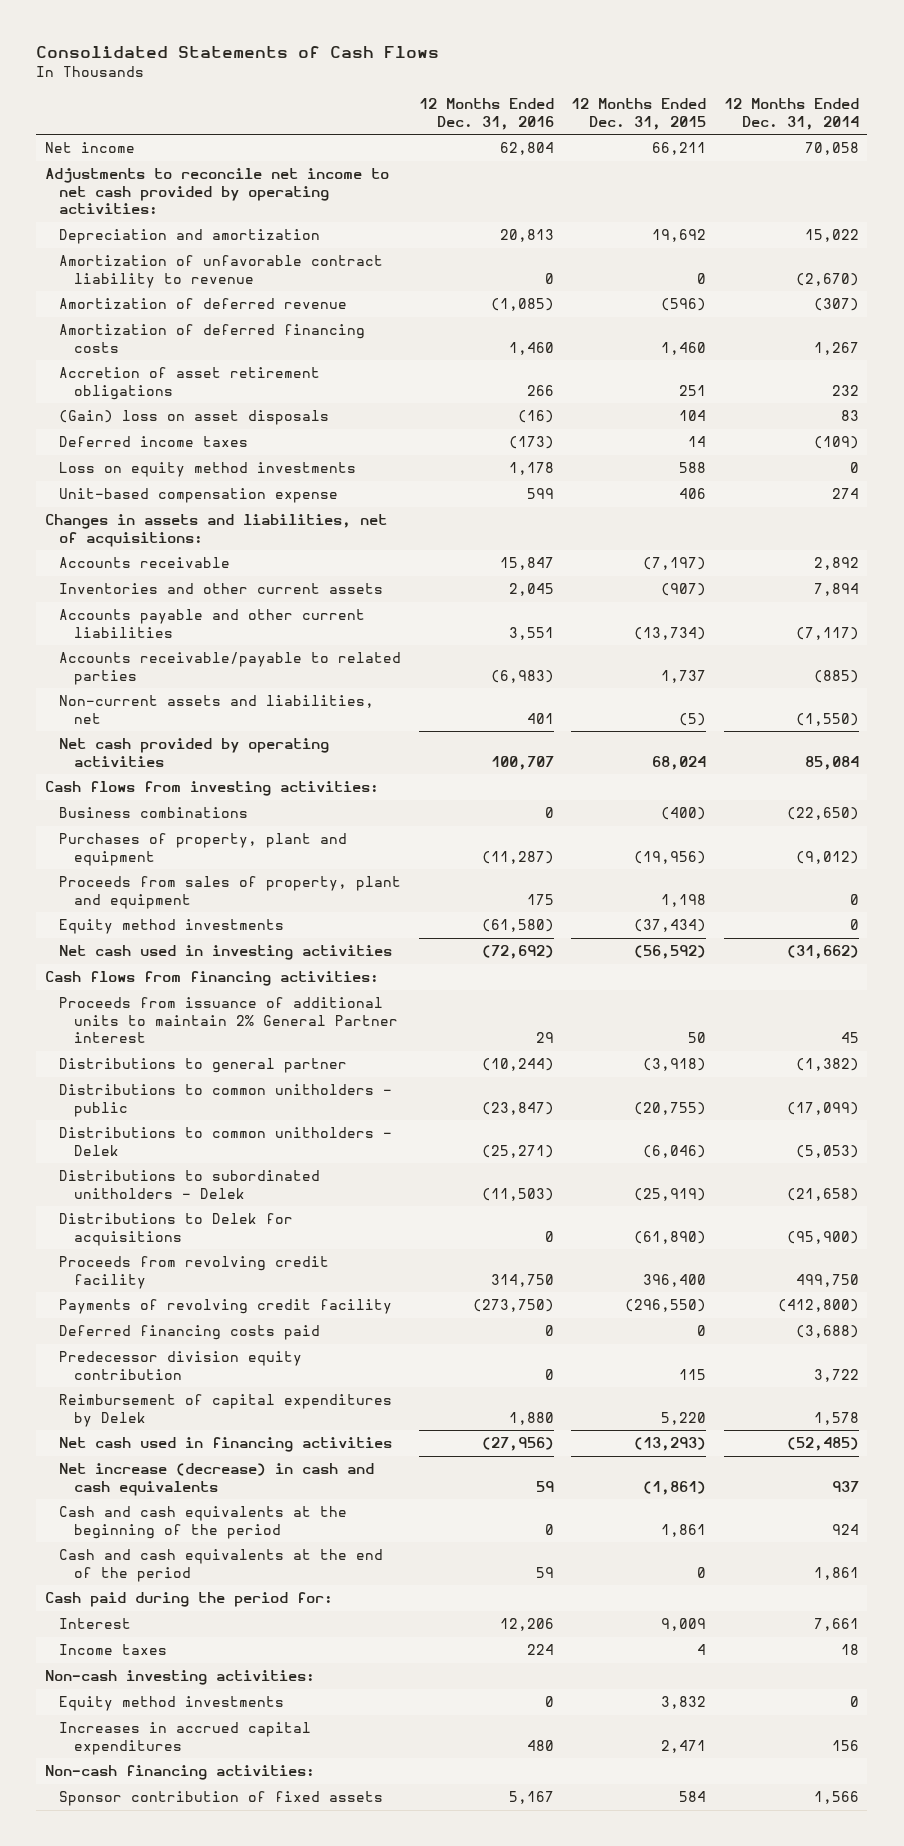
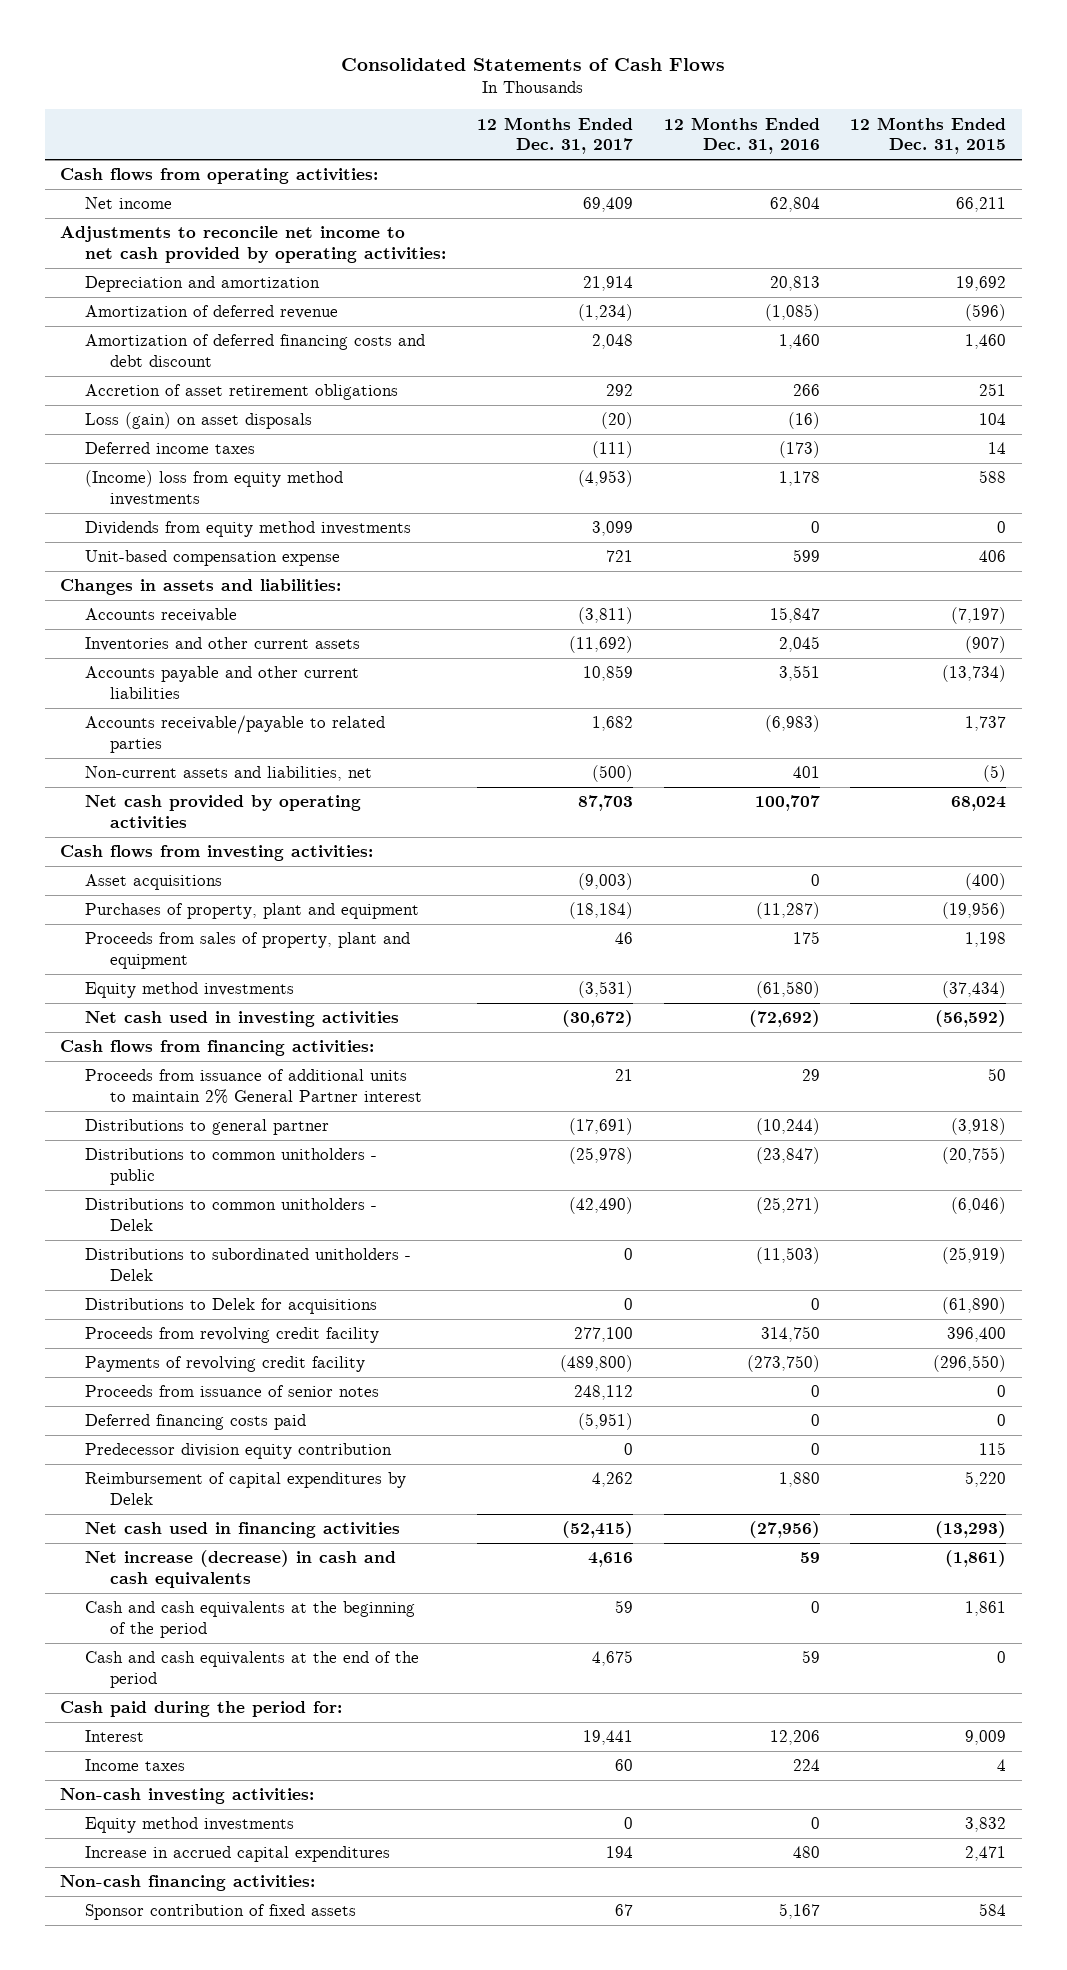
[723,98,859,130] 12 Months Ended Dec. 31, 2014 -> none
none -> [476,116,633,155] 12 Months Ended Dec. 31, 2017
none -> [60,168,379,185] Cash flows from operating activities:
[59,255,384,288] Amortization of unfavorable contract liability to revenue -> none
[59,324,366,353] Amortization of deferred financing costs -> [85,334,426,367] Amortization of deferred financing costs and debt discount
[59,410,330,426] (Gain) loss on asset disposals -> [85,412,313,430] Loss (gain) on asset disposals
[59,462,357,478] Loss on equity method investments -> [85,470,344,506] (Income) loss from equity method investments
none -> [85,521,412,538] Dividends from equity method investments
[45,514,388,547] Changes in assets and liabilities, net of acquisitions: -> [60,579,342,596] Changes in assets and liabilities:
[59,807,249,819] Business combinations -> none
none -> [85,874,223,891] Asset acquisitions
none -> [85,1385,380,1398] Proceeds from issuance of senior notes
[59,1722,312,1755] Increases in accrued capital expenditures -> [85,1846,391,1863] Increase in accrued capital expenditures

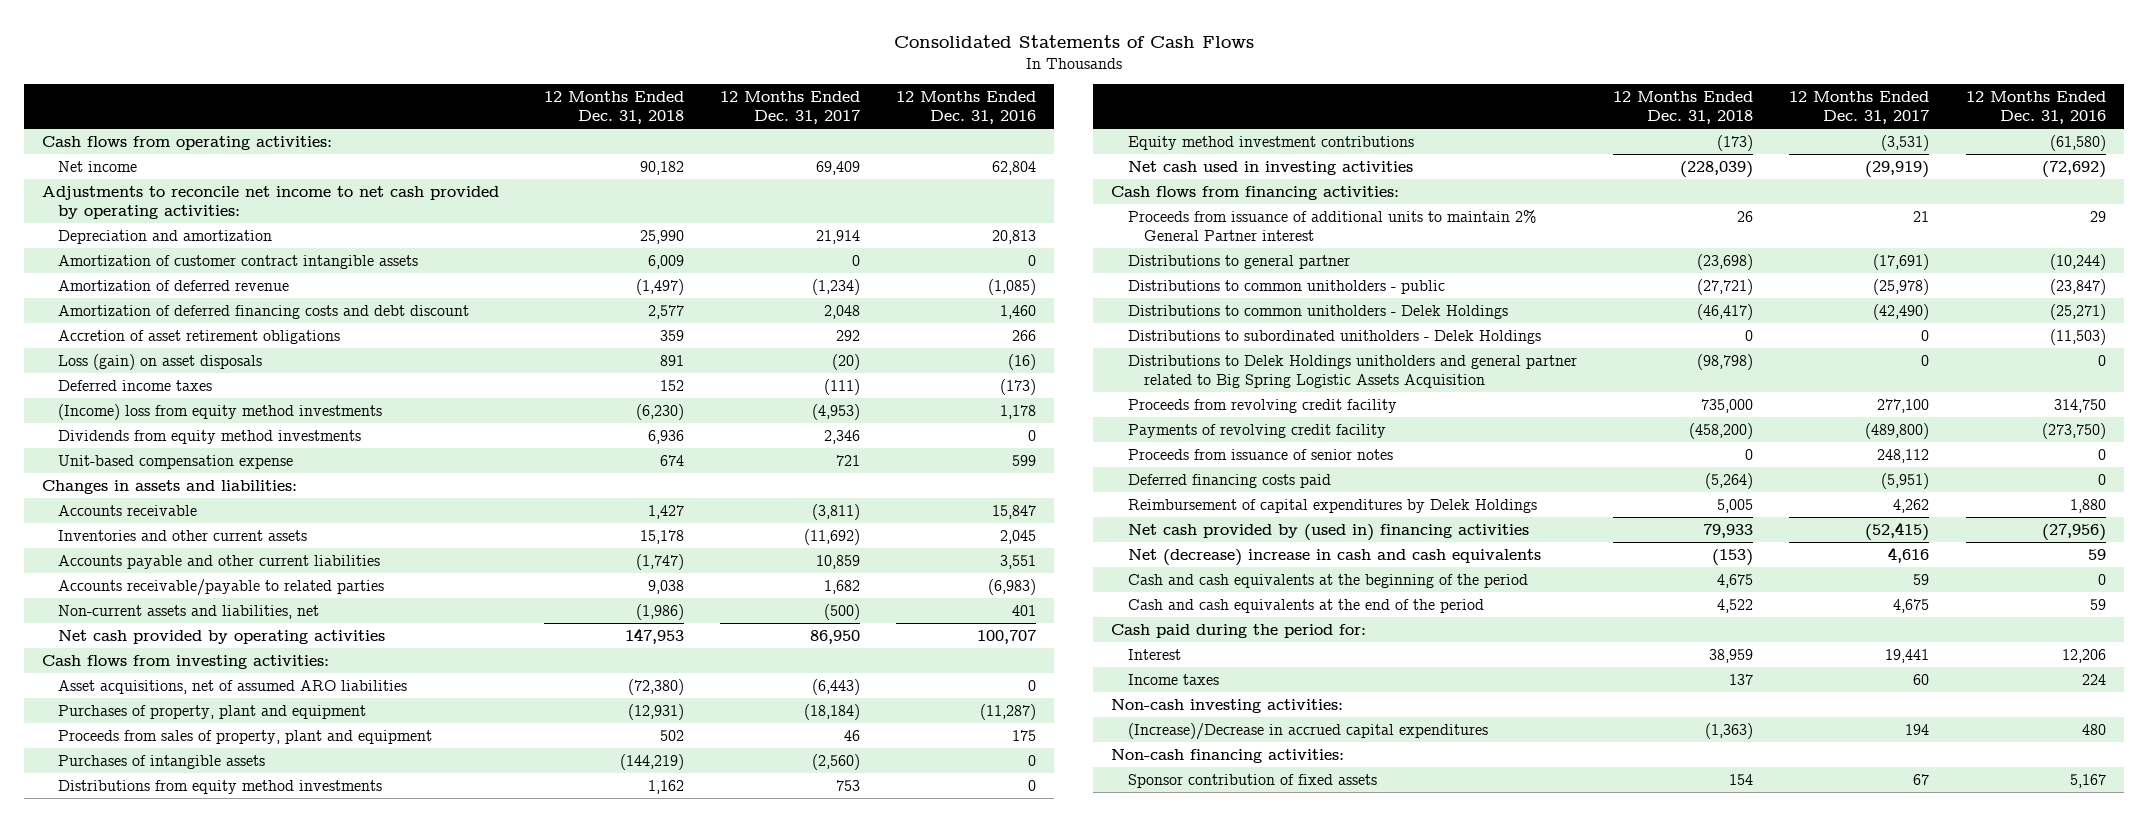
[850,116,1007,155] 12 Months Ended Dec. 31, 2015 -> none
none -> [543,91,684,124] 12 Months Ended Dec. 31, 2018
none -> [58,254,419,269] Amortization of customer contract intangible assets
[591,521,633,537] 3,099 -> [823,429,860,444] 2,346
[577,795,633,812] 87,703 -> [809,629,860,644] 86,950
[85,874,223,891] Asset acquisitions -> [58,679,408,694] Asset acquisitions, net of assumed ARO liabilities
[577,873,633,891] (9,003) -> [811,678,860,695] (6,443)
none -> [58,754,266,769] Purchases of intangible assets
none -> [58,779,383,794] Distributions from equity method investments
[85,982,295,999] Equity method investments -> [1127,135,1414,150] Equity method investment contributions
[561,1010,633,1028] (30,672) -> [1865,160,1930,178] (29,919)
[85,1198,378,1231] Distributions to common unitholders - Delek -> [1127,304,1508,319] Distributions to common unitholders - Delek Holdings
[85,1248,412,1281] Distributions to subordinated unitholders - Delek -> [1127,329,1541,344] Distributions to subordinated unitholders - Delek Holdings
[85,1298,378,1315] Distributions to Delek for acquisitions -> [1127,354,1577,388] Distributions to Delek Holdings unitholders and general partner related to Big Spring Logistic Assets Acquisition
[85,1443,393,1460] Predecessor division equity contribution -> none
[85,1472,407,1505] Reimbursement of capital expenditures by Delek -> [1127,498,1537,513] Reimbursement of capital expenditures by Delek Holdings
[85,1522,401,1539] Net cash used in financing activities -> [1127,523,1529,541] Net cash provided by (used in) financing activities
[85,1550,397,1588] Net increase (decrease) in cash and cash equivalents -> [1127,548,1541,566] Net (decrease) increase in cash and cash equivalents
[85,1817,295,1834] Equity method investments -> none
[85,1846,391,1863] Increase in accrued capital expenditures -> [1127,722,1488,740] (Increase)/Decrease in accrued capital expenditures

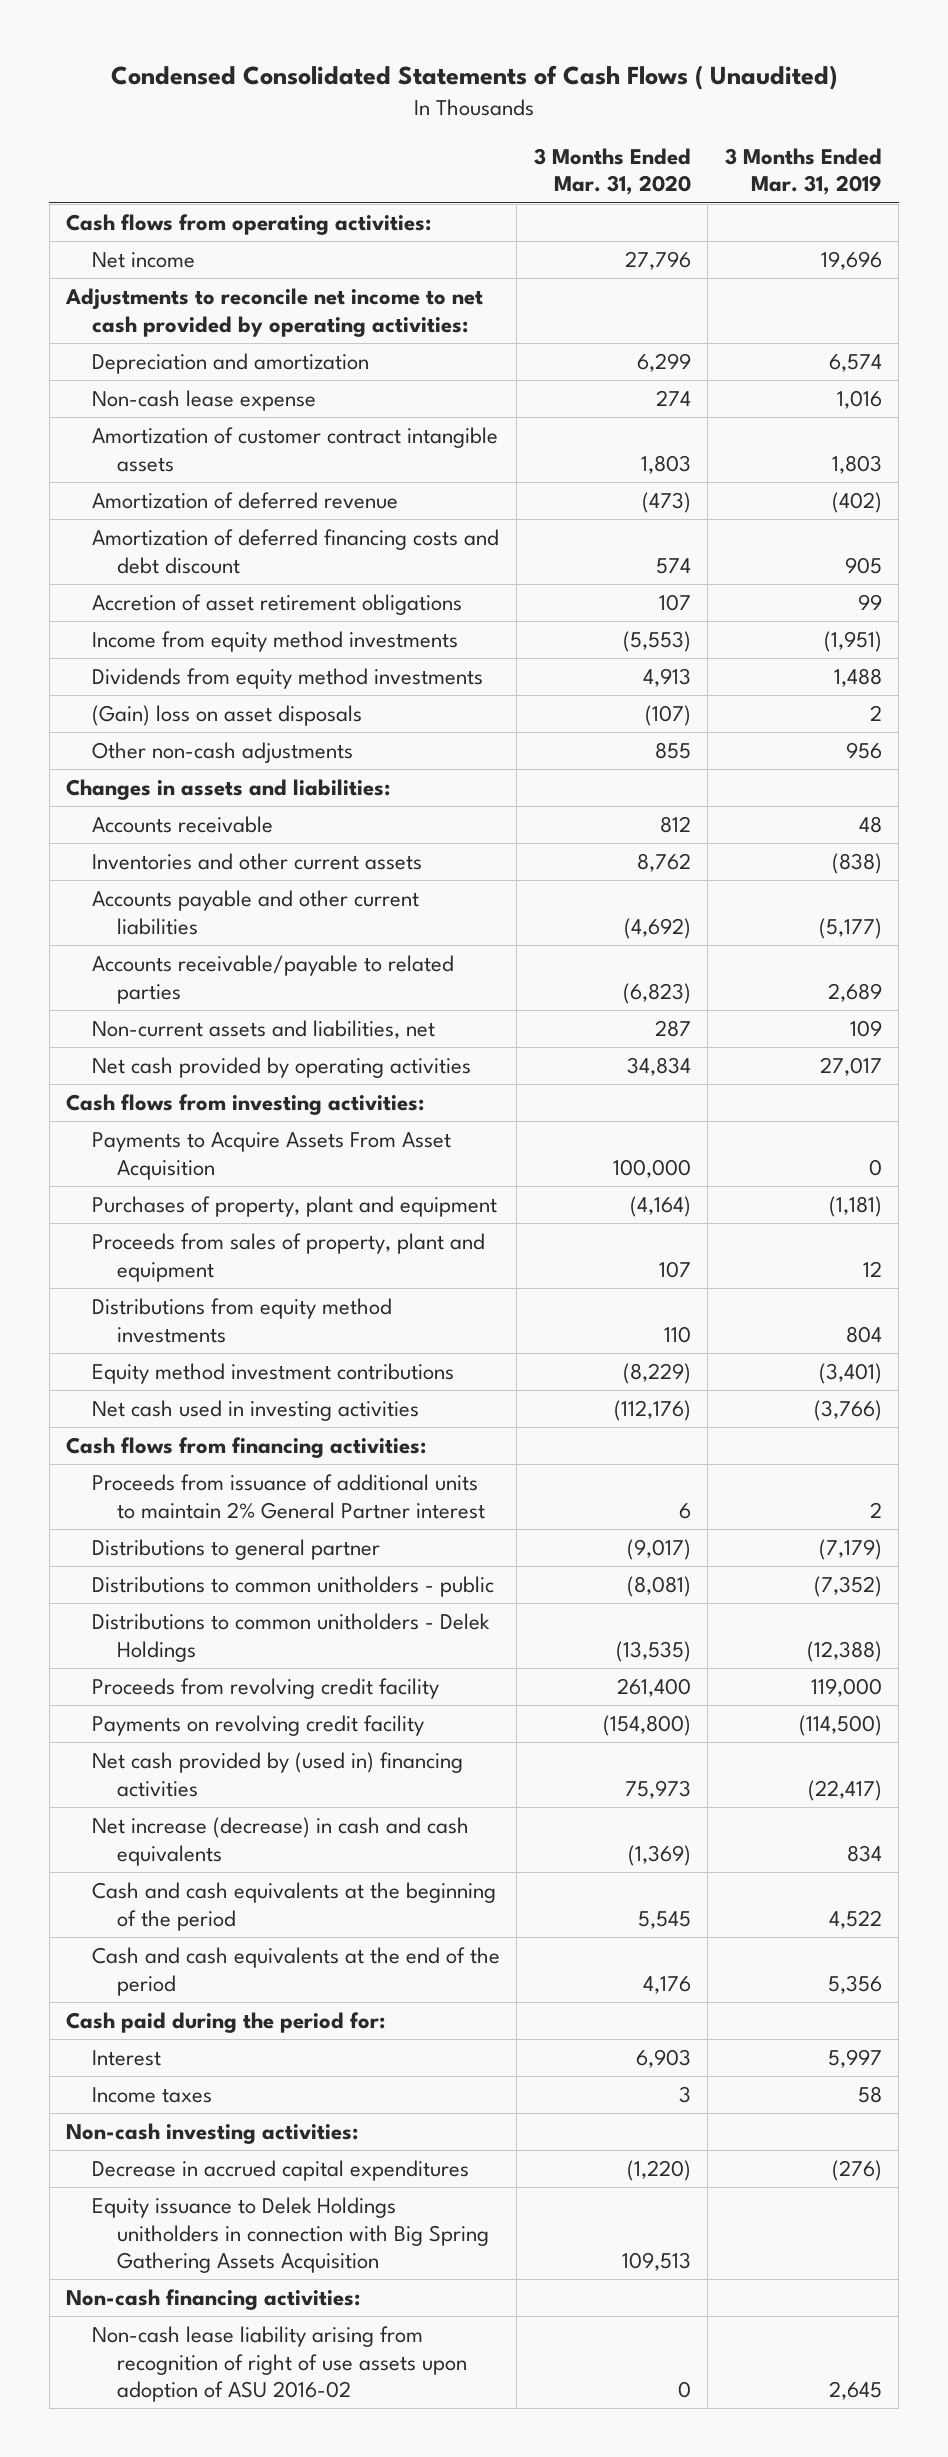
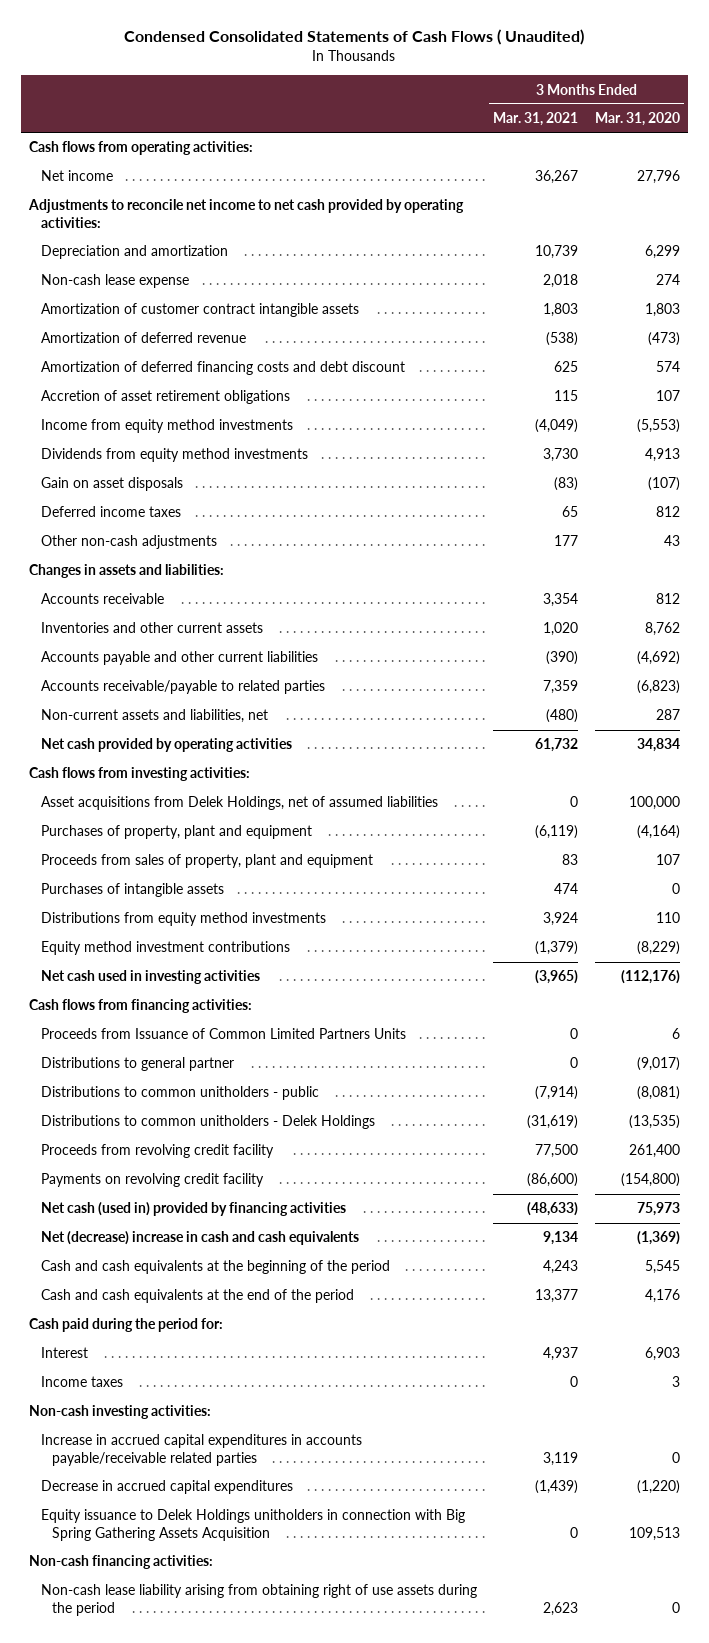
[724,147,882,196] 3 Months Ended Mar. 31, 2019 -> none
none -> [493,112,579,127] Mar. 31, 2021
[91,705,362,727] (Gain) loss on asset disposals -> [40,477,183,492] Gain on asset disposals
none -> [40,506,181,518] Deferred income taxes
[654,742,691,760] 855 -> [663,535,680,547] 43
[91,1132,451,1180] Payments to Acquire Assets From Asset Acquisition -> none
none -> [40,796,438,811] Asset acquisitions from Delek Holdings, net of assumed liabilities
none -> [40,883,224,898] Purchases of intangible assets
[91,1474,486,1519] Proceeds from issuance of additional units to maintain 2% General Partner interest -> [40,1028,406,1040] Proceeds from Issuance of Common Limited Partners Units
[91,1752,463,1797] Net cash provided by (used in) financing activities -> [40,1202,346,1217] Net cash (used in) provided by financing activities
[91,1817,469,1866] Net increase (decrease) in cash and cash equivalents -> [40,1231,359,1246] Net (decrease) increase in cash and cash equivalents
none -> [40,1434,362,1467] Increase in accrued capital expenditures in accounts payable/receivable related parties
[91,2326,468,2402] Non-cash lease liability arising from recognition of right of use assets upon adoption of ASU 2016-02 -> [40,1584,477,1617] Non-cash lease liability arising from obtaining right of use assets during the period

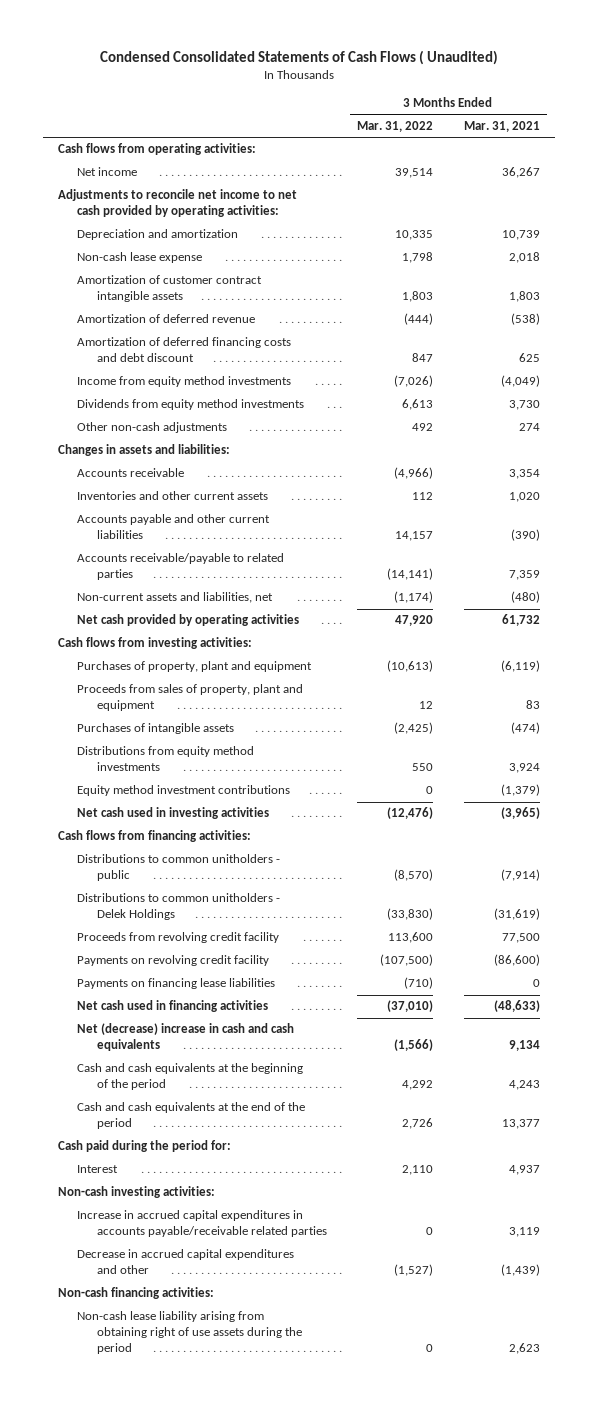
[594,112,680,127] Mar. 31, 2020 -> none
none -> [357,120,434,132] Mar. 31, 2022
[40,390,290,405] Accretion of asset retirement obligations -> none
[40,477,183,492] Gain on asset disposals -> none
[40,506,181,518] Deferred income taxes -> none
[554,535,579,547] 177 -> [518,423,540,432] 274
[40,796,438,811] Asset acquisitions from Delek Holdings, net of assumed liabilities -> none
[554,883,579,895] 474 -> [510,722,540,735] (474)
[40,1028,406,1040] Proceeds from Issuance of Common Limited Partners Units -> none
[40,1057,234,1072] Distributions to general partner -> none
none -> [77,978,276,990] Payments on financing lease liabilities
[40,1202,346,1217] Net cash (used in) provided by financing activities -> [77,1000,269,1013] Net cash used in financing activities
[40,1376,123,1388] Income taxes -> none
[40,1509,465,1542] Equity issuance to Delek Holdings unitholders in connection with Big Spring Gathering Assets Acquisition -> none
[40,1480,293,1495] Decrease in accrued capital expenditures -> [77,1249,295,1275] Decrease in accrued capital expenditures and other

